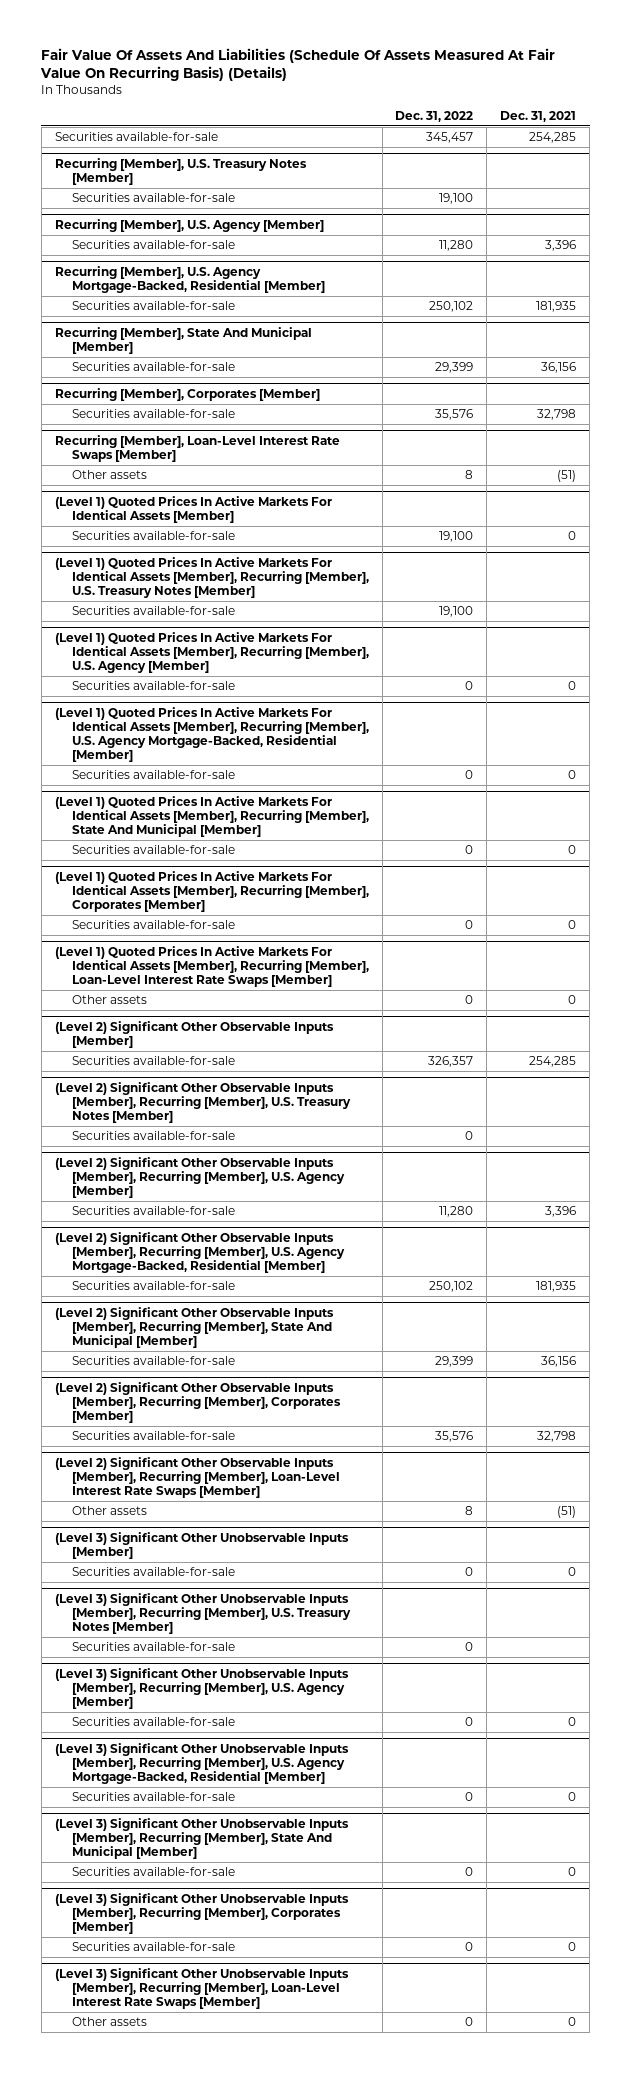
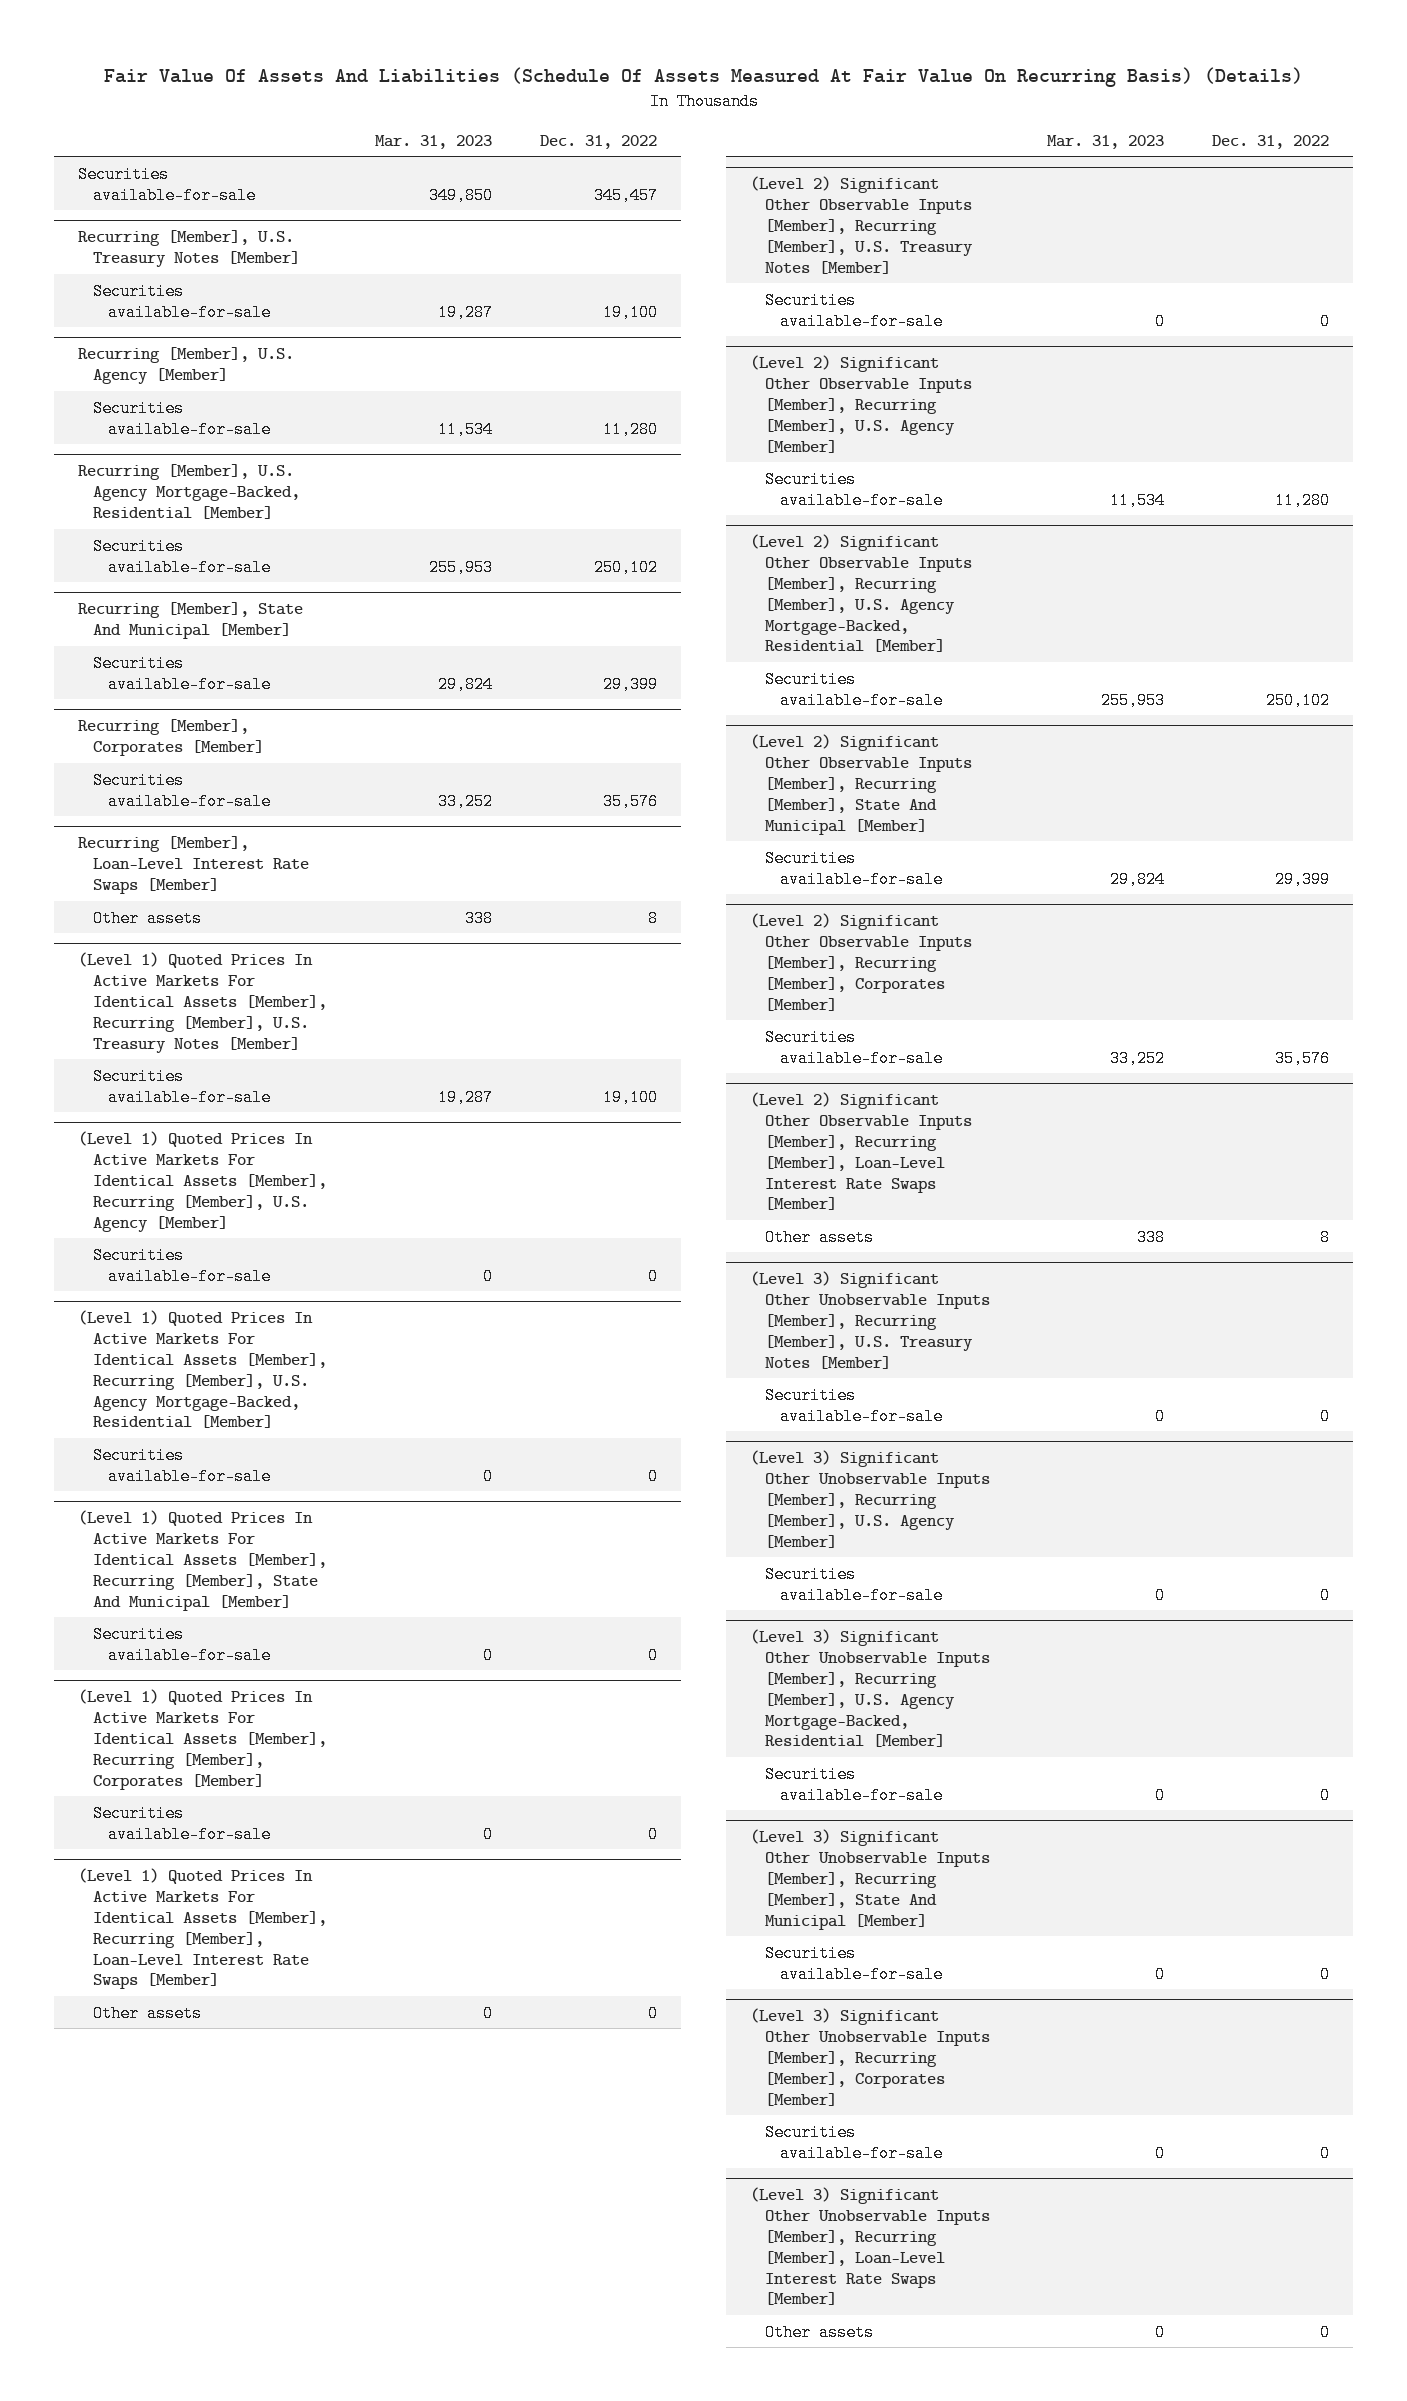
[500,110,577,122] Dec. 31, 2021 -> none
none -> [375,134,493,149] Mar. 31, 2023
[54,496,332,524] (Level 1) Quoted Prices In Active Markets For Identical Assets [Member] -> none
[71,531,235,541] Securities available-for-sale -> none
[54,1021,334,1049] (Level 2) Significant Other Observable Inputs [Member] -> none
[71,1056,235,1066] Securities available-for-sale -> none
[54,1532,349,1560] (Level 3) Significant Other Unobservable Inputs [Member] -> none
[71,1567,235,1577] Securities available-for-sale -> none

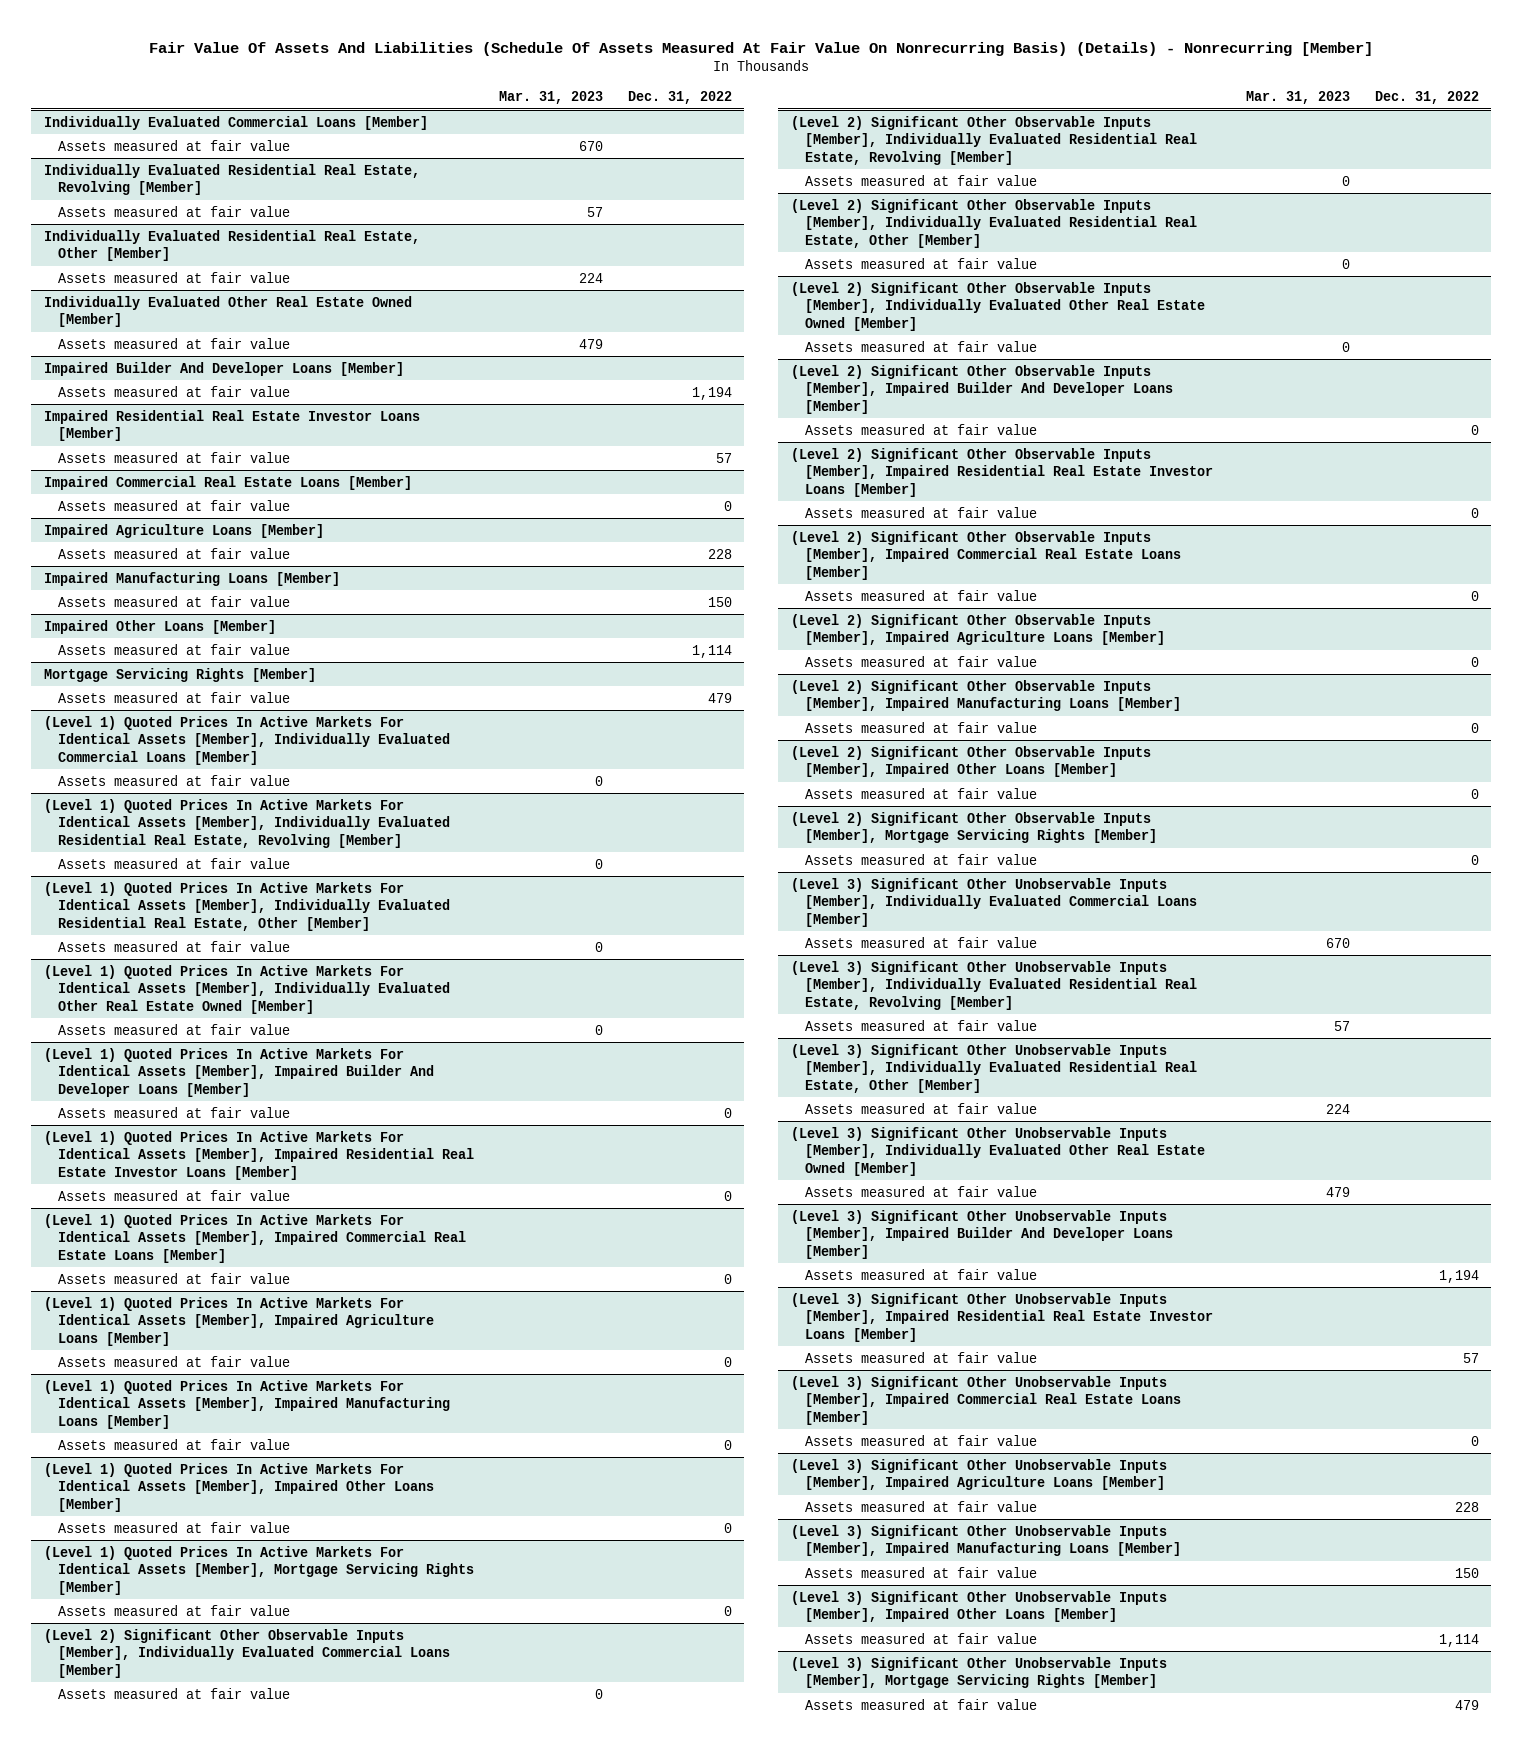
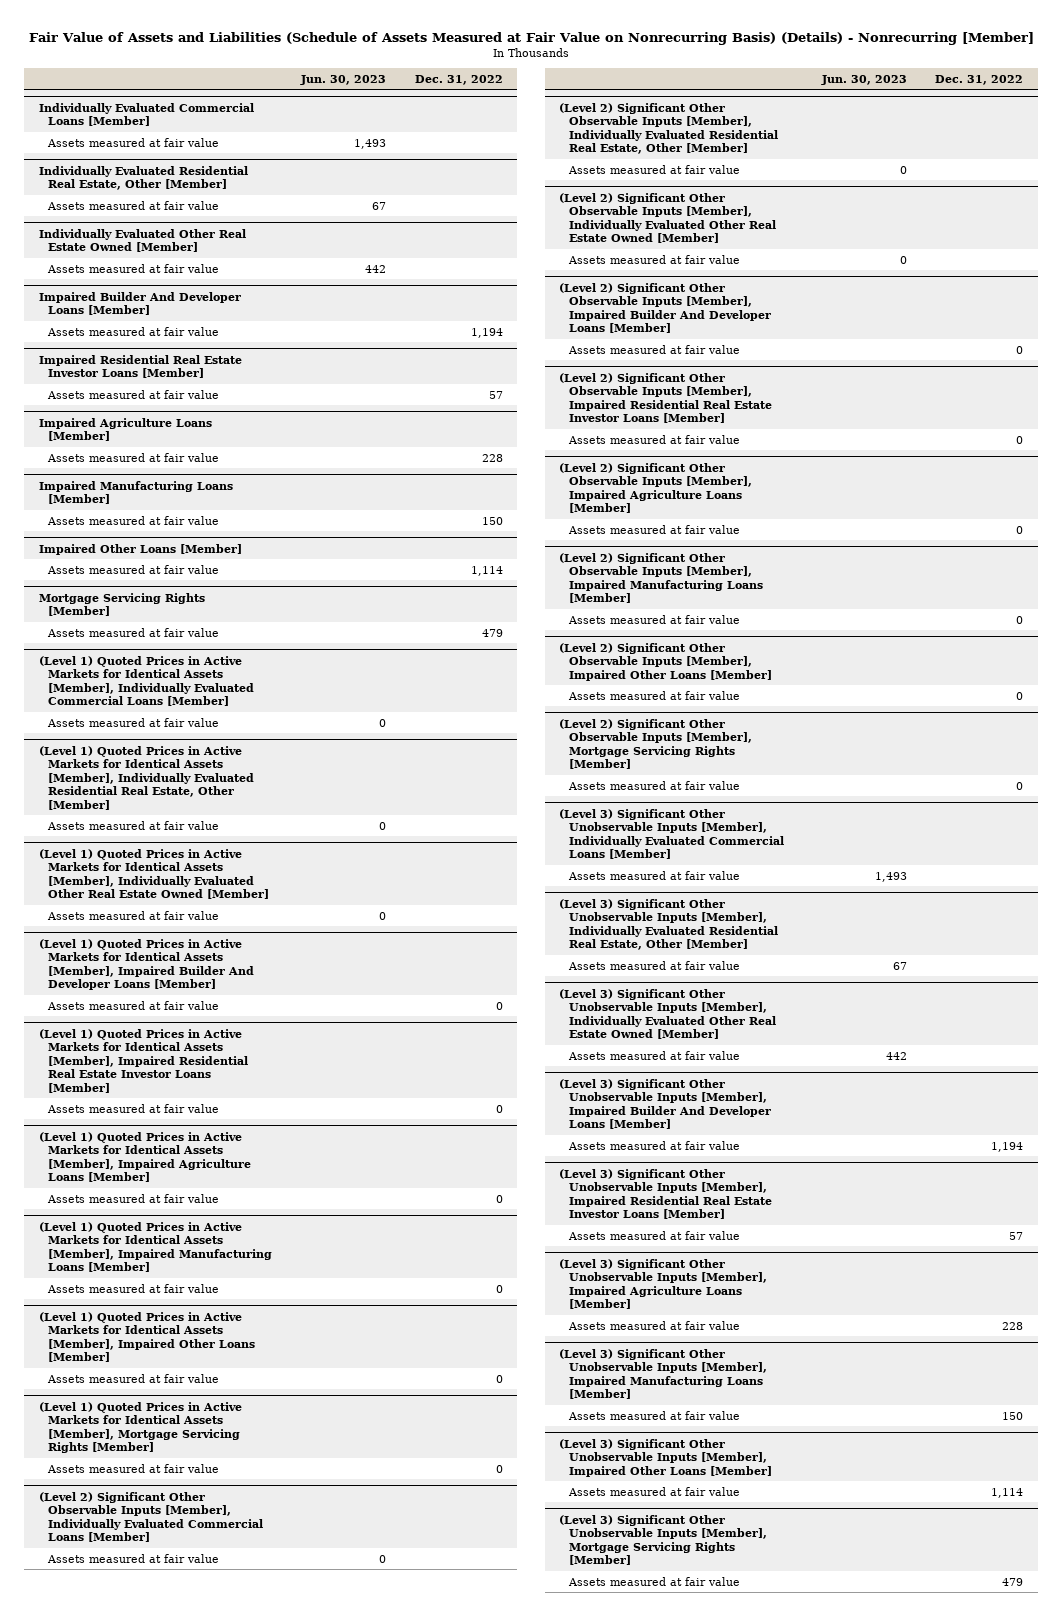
[149,41,1374,56] Fair Value Of Assets And Liabilities (Schedule Of Assets Measured At Fair Value On Nonrecurring Basis) (Details) - Nonrecurring [Member] -> [29,31,1035,45] Fair Value of Assets and Liabilities (Schedule of Assets Measured at Fair Value on Nonrecurring Basis) (Details) - Nonrecurring [Member]
[498,91,603,105] Mar. 31, 2023 -> none
none -> [300,74,387,85] Jun. 30, 2023
[44,163,421,196] Individually Evaluated Residential Real Estate, Revolving [Member] -> none
[57,205,290,217] Assets measured at fair value -> none
[44,475,413,490] Impaired Commercial Real Estate Loans [Member] -> none
[57,499,290,511] Assets measured at fair value -> none
[57,774,290,786] Assets measured at fair value -> none
[44,798,450,848] (Level 1) Quoted Prices In Active Markets For Identical Assets [Member], Individually Evaluated Residential Real Estate, Revolving [Member] -> none
[44,715,450,765] (Level 1) Quoted Prices In Active Markets For Identical Assets [Member], Individually Evaluated Commercial Loans [Member] -> [38,655,255,707] (Level 1) Quoted Prices in Active Markets for Identical Assets [Member], Individually Evaluated Commercial Loans [Member]
[44,881,450,931] (Level 1) Quoted Prices In Active Markets For Identical Assets [Member], Individually Evaluated Residential Real Estate, Other [Member] -> [38,745,255,810] (Level 1) Quoted Prices in Active Markets for Identical Assets [Member], Individually Evaluated Residential Real Estate, Other [Member]
[44,964,450,1014] (Level 1) Quoted Prices In Active Markets For Identical Assets [Member], Individually Evaluated Other Real Estate Owned [Member] -> [38,848,270,900] (Level 1) Quoted Prices in Active Markets for Identical Assets [Member], Individually Evaluated Other Real Estate Owned [Member]
[57,1106,290,1118] Assets measured at fair value -> none
[44,1130,474,1180] (Level 1) Quoted Prices In Active Markets For Identical Assets [Member], Impaired Residential Real Estate Investor Loans [Member] -> none
[44,1047,434,1097] (Level 1) Quoted Prices In Active Markets For Identical Assets [Member], Impaired Builder And Developer Loans [Member] -> [38,938,255,991] (Level 1) Quoted Prices in Active Markets for Identical Assets [Member], Impaired Builder And Developer Loans [Member]
[44,1213,466,1263] (Level 1) Quoted Prices In Active Markets For Identical Assets [Member], Impaired Commercial Real Estate Loans [Member] -> [38,1028,249,1093] (Level 1) Quoted Prices in Active Markets for Identical Assets [Member], Impaired Residential Real Estate Investor Loans [Member]
[44,1296,434,1346] (Level 1) Quoted Prices In Active Markets For Identical Assets [Member], Impaired Agriculture Loans [Member] -> [38,1131,252,1183] (Level 1) Quoted Prices in Active Markets for Identical Assets [Member], Impaired Agriculture Loans [Member]
[44,1379,450,1429] (Level 1) Quoted Prices In Active Markets For Identical Assets [Member], Impaired Manufacturing Loans [Member] -> [38,1221,273,1273] (Level 1) Quoted Prices in Active Markets for Identical Assets [Member], Impaired Manufacturing Loans [Member]
[44,1462,434,1512] (Level 1) Quoted Prices In Active Markets For Identical Assets [Member], Impaired Other Loans [Member] -> [38,1311,256,1363] (Level 1) Quoted Prices in Active Markets for Identical Assets [Member], Impaired Other Loans [Member]
[44,1545,474,1595] (Level 1) Quoted Prices In Active Markets For Identical Assets [Member], Mortgage Servicing Rights [Member] -> [38,1401,242,1454] (Level 1) Quoted Prices in Active Markets for Identical Assets [Member], Mortgage Servicing Rights [Member]
[790,115,1197,165] (Level 2) Significant Other Observable Inputs [Member], Individually Evaluated Residential Real Estate, Revolving [Member] -> none
[804,174,1037,186] Assets measured at fair value -> none
[790,530,1181,580] (Level 2) Significant Other Observable Inputs [Member], Impaired Commercial Real Estate Loans [Member] -> none
[804,589,1037,601] Assets measured at fair value -> none
[790,960,1197,1010] (Level 3) Significant Other Unobservable Inputs [Member], Individually Evaluated Residential Real Estate, Revolving [Member] -> none
[804,1019,1037,1031] Assets measured at fair value -> none
[790,1375,1181,1425] (Level 3) Significant Other Unobservable Inputs [Member], Impaired Commercial Real Estate Loans [Member] -> none
[804,1434,1037,1446] Assets measured at fair value -> none

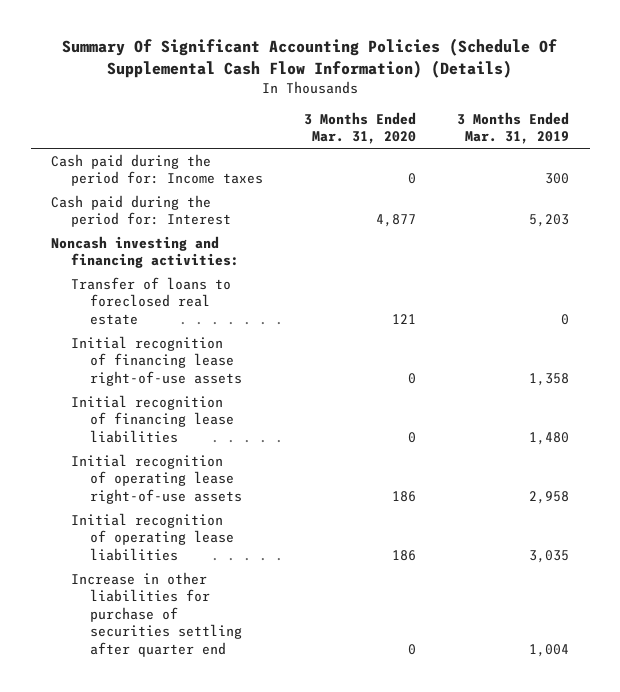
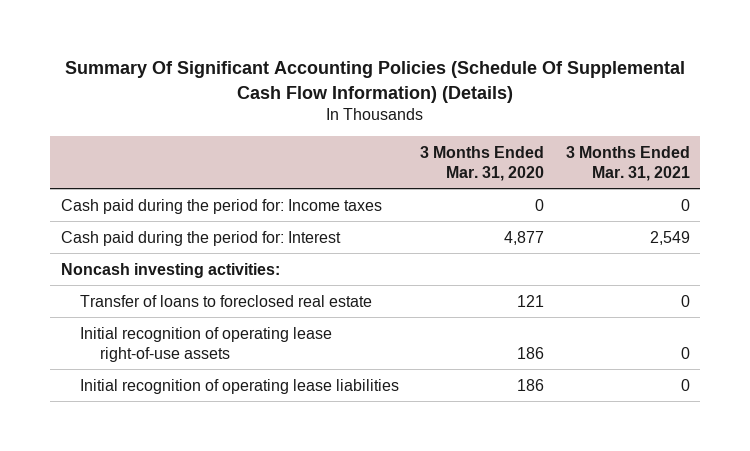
[457,111,570,145] 3 Months Ended Mar. 31, 2019 -> none
none -> [565,145,690,181] 3 Months Ended Mar. 31, 2021
[51,235,239,269] Noncash investing and financing activities: -> [60,262,280,278] Noncash investing activities:
[70,335,242,386] Initial recognition of financing lease right-of-use assets -> none
[70,394,234,443] Initial recognition of financing lease liabilities -> none
[70,571,242,657] Increase in other liabilities for purchase of securities settling after quarter end -> none

